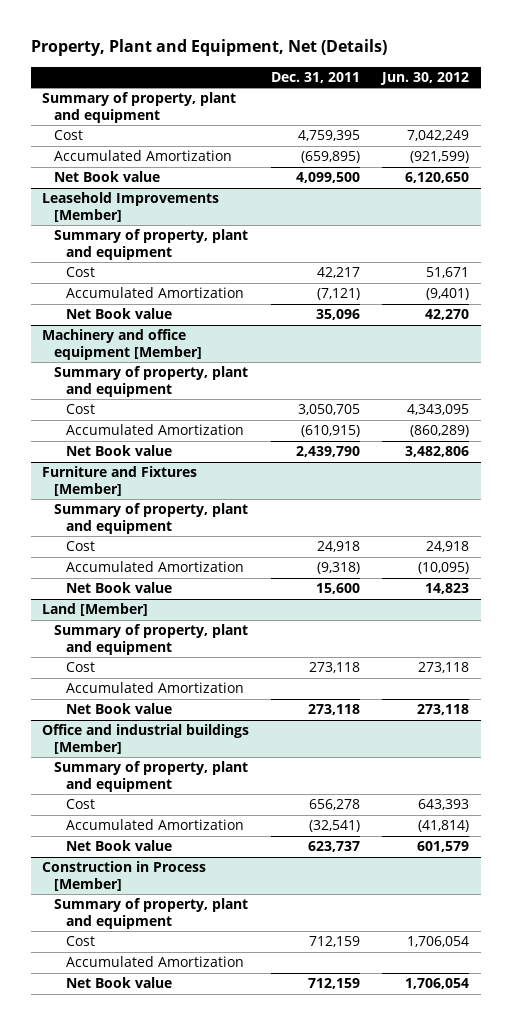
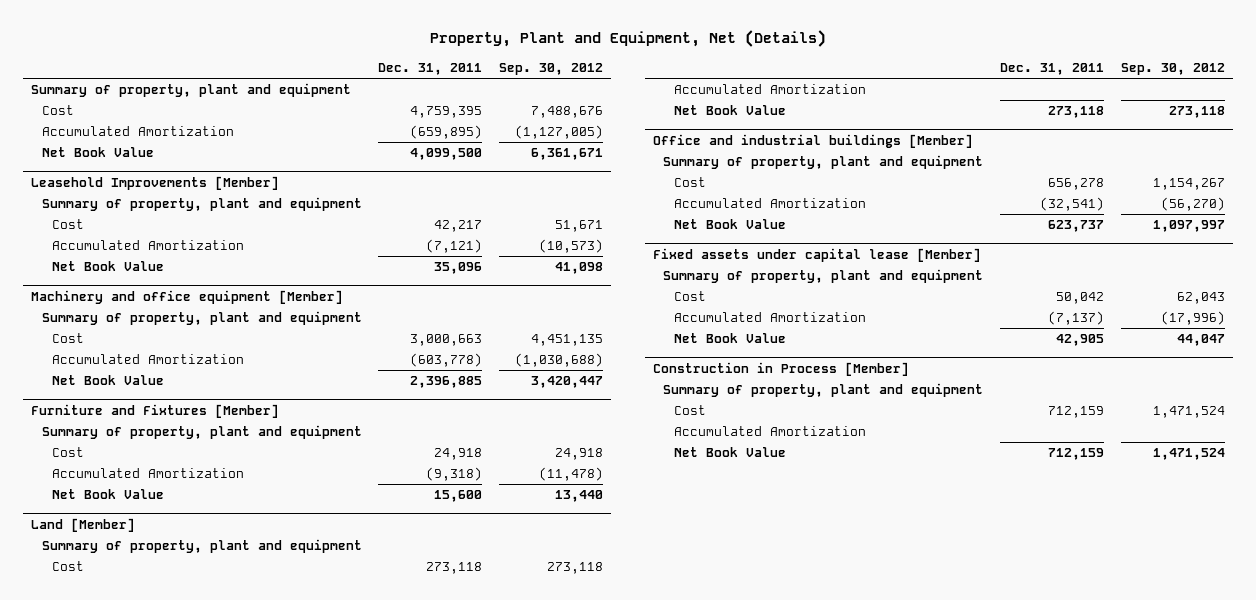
[380,71,470,85] Jun. 30, 2012 -> none
none -> [499,63,604,76] Sep. 30, 2012
[53,171,160,183] Net Book value -> [41,147,154,158] Net Book Value
[66,308,173,320] Net Book value -> [52,261,165,272] Net Book Value
[298,404,361,416] 3,050,705 -> [410,334,483,347] 3,000,663
[301,425,361,438] (610,915) -> [410,353,483,368] (603,778)
[66,445,173,457] Net Book value -> [52,375,165,386] Net Book Value
[296,446,361,458] 2,439,790 -> [410,376,483,389] 2,396,885
[66,582,173,594] Net Book value -> [52,489,165,500] Net Book Value
[66,703,173,715] Net Book value -> [673,105,786,116] Net Book Value
[66,840,173,852] Net Book value -> [673,219,786,230] Net Book Value
none -> [652,247,981,262] Fixed assets under capital lease [Member]
none -> [663,269,984,284] Summary of property, plant and equipment
none -> [673,291,706,302] Cost
none -> [673,312,866,323] Accumulated Amortization
none -> [673,333,786,344] Net Book Value
[66,977,173,989] Net Book value -> [673,447,786,458] Net Book Value

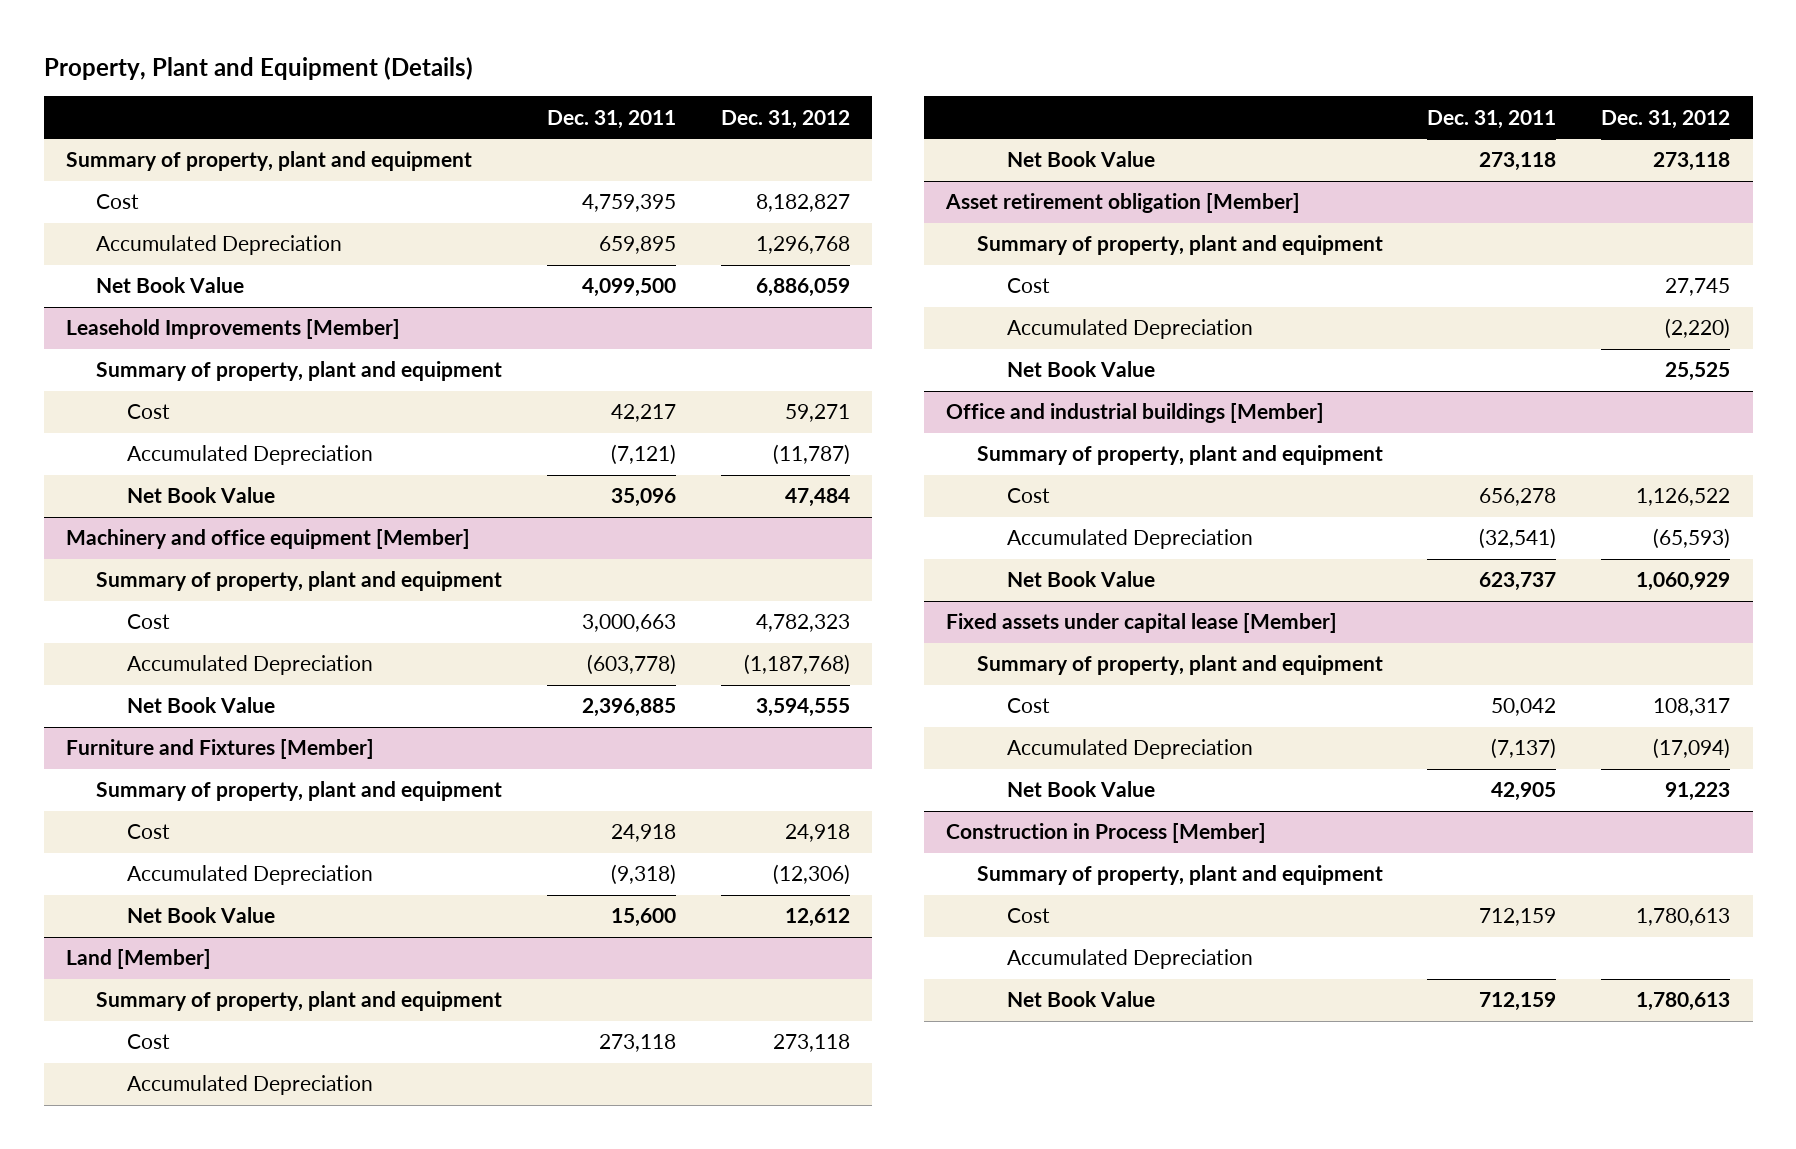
[430,30,827,48] Property, Plant and Equipment, Net (Details) -> [43,56,473,80] Property, Plant and Equipment (Details)
[499,63,604,76] Sep. 30, 2012 -> none
none -> [720,109,850,129] Dec. 31, 2012
[41,126,234,137] Accumulated Amortization -> [96,235,343,256] Accumulated Depreciation
[410,125,483,140] (659,895) -> [599,236,677,255] 659,895
[52,240,245,251] Accumulated Amortization -> [126,445,373,466] Accumulated Depreciation
[52,354,245,365] Accumulated Amortization -> [126,655,373,676] Accumulated Depreciation
[52,468,245,479] Accumulated Amortization -> [126,865,373,886] Accumulated Depreciation
[673,84,866,95] Accumulated Amortization -> [126,1075,373,1096] Accumulated Depreciation
none -> [945,193,1301,214] Asset retirement obligation [Member]
none -> [976,235,1383,256] Summary of property, plant and equipment
none -> [1007,278,1051,294] Cost
none -> [1007,319,1254,340] Accumulated Depreciation
none -> [1007,361,1156,378] Net Book Value
[673,198,866,209] Accumulated Amortization -> [1007,529,1254,550] Accumulated Depreciation
[673,312,866,323] Accumulated Amortization -> [1007,739,1254,760] Accumulated Depreciation
[673,426,866,437] Accumulated Amortization -> [1007,949,1254,970] Accumulated Depreciation

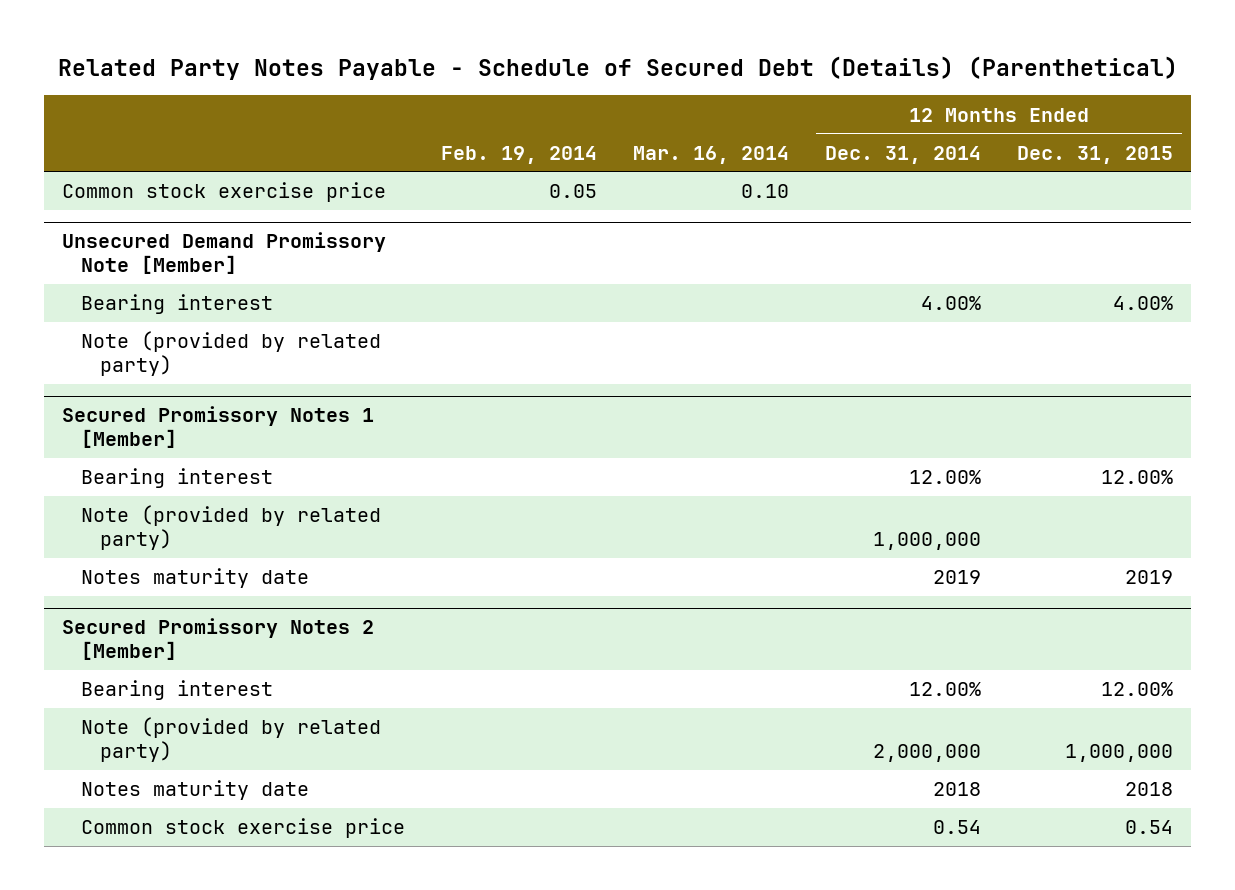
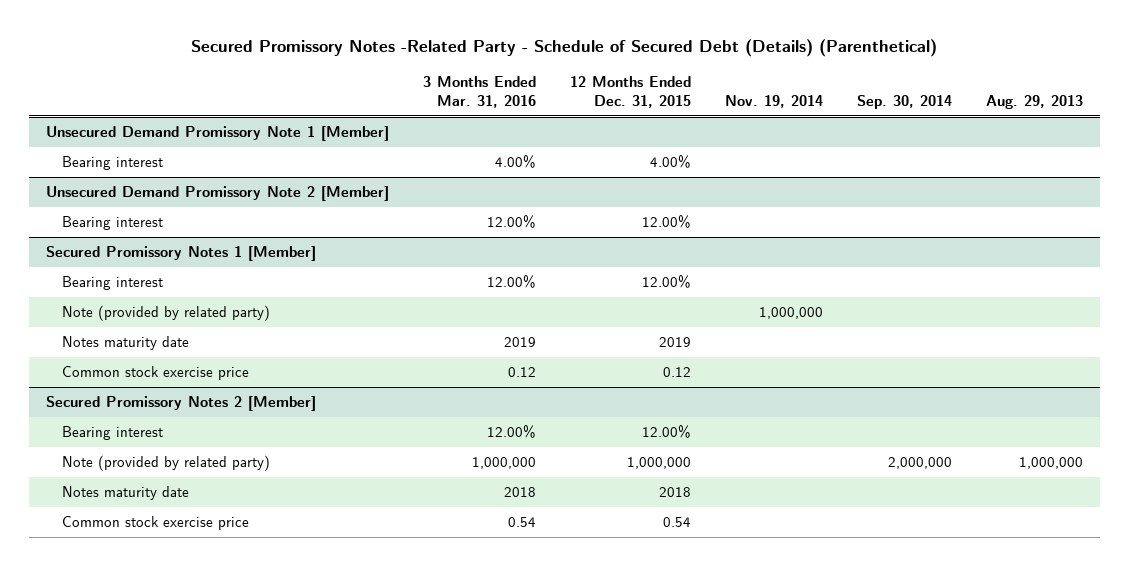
[57,55,1178,80] Related Party Notes Payable - Schedule of Secured Debt (Details) (Parenthetical) -> [191,38,938,57] Secured Promissory Notes -Related Party - Schedule of Secured Debt (Details) (Parenthetical)
[441,145,598,164] Feb. 19, 2014 -> none
[632,145,789,164] Mar. 16, 2014 -> none
[824,145,981,164] Dec. 31, 2014 -> none
none -> [422,75,536,108] 3 Months Ended Mar. 31, 2016
none -> [724,94,823,108] Nov. 19, 2014
none -> [857,94,953,109] Sep. 30, 2014
none -> [986,94,1084,109] Aug. 29, 2013
[62,182,387,203] Common stock exercise price -> none
[62,232,387,275] Unsecured Demand Promissory Note [Member] -> [45,126,389,142] Unsecured Demand Promissory Note 1 [Member]
[81,331,382,377] Note (provided by related party) -> none
none -> [45,186,389,202] Unsecured Demand Promissory Note 2 [Member]
none -> [62,216,164,231] Bearing interest
none -> [62,366,250,381] Common stock exercise price

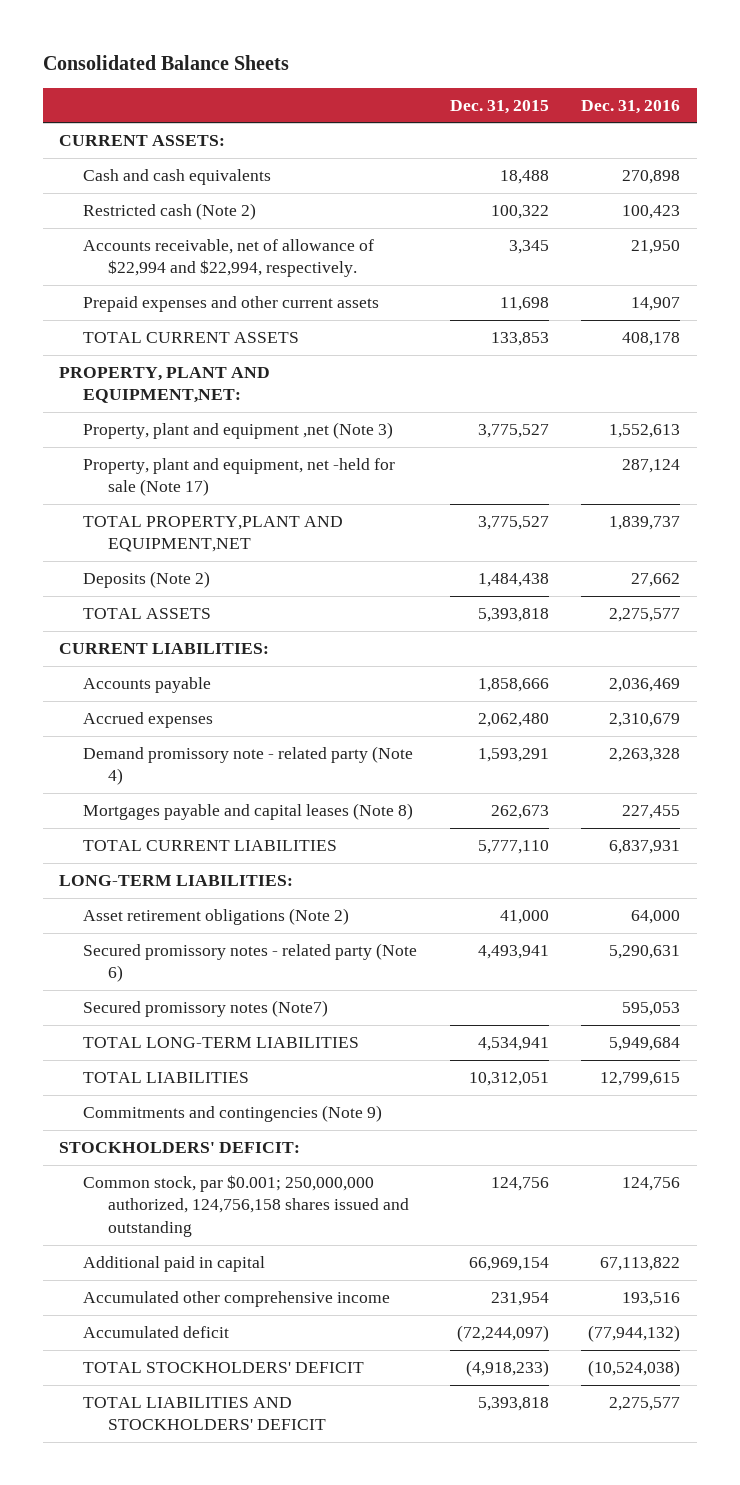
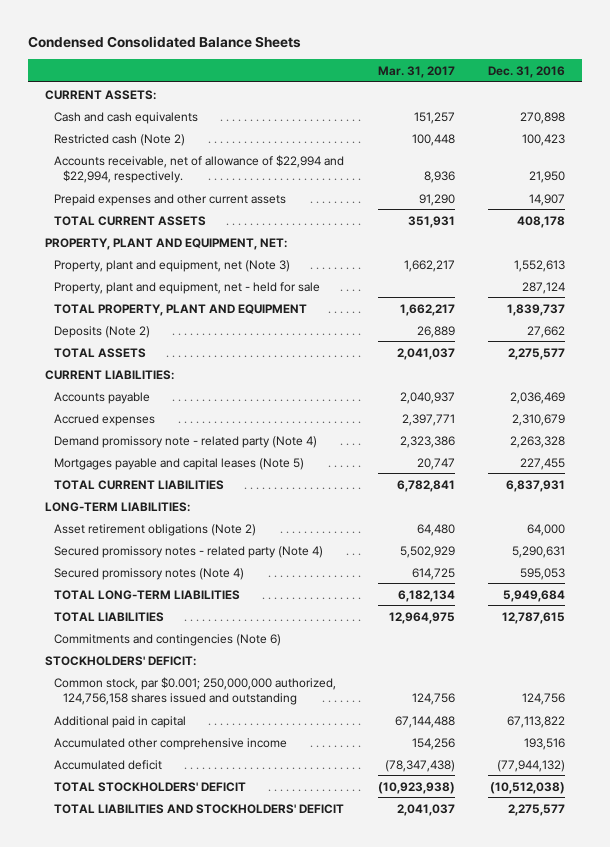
[43,55,290,71] Consolidated Balance Sheets -> [28,36,302,49] Condensed Consolidated Balance Sheets
[449,99,549,114] Dec. 31, 2015 -> none
none -> [377,65,455,78] Mar. 31, 2017
[59,367,271,404] PROPERTY, PLANT AND EQUIPMENT,NET: -> [45,237,288,250] PROPERTY, PLANT AND EQUIPMENT, NET:
[83,422,394,440] Property, plant and equipment ,net (Note 3) -> [54,259,291,272] Property, plant and equipment, net (Note 3)
[83,458,396,497] Property, plant and equipment, net -held for sale (Note 17) -> [54,281,321,294] Property, plant and equipment, net - held for sale
[83,516,344,553] TOTAL PROPERTY,PLANT AND EQUIPMENT,NET -> [54,303,308,316] TOTAL PROPERTY, PLANT AND EQUIPMENT
[83,803,414,821] Mortgages payable and capital leases (Note 8) -> [54,457,305,470] Mortgages payable and capital leases (Note 5)
[83,943,418,983] Secured promissory notes - related party (Note 6) -> [54,545,324,558] Secured promissory notes - related party (Note 4)
[83,1000,329,1018] Secured promissory notes (Note7) -> [54,567,245,580] Secured promissory notes (Note 4)
[600,1072,681,1087] 12,799,615 -> [502,611,566,624] 12,787,615
[83,1105,383,1123] Commitments and contingencies (Note 9) -> [54,633,282,646] Commitments and contingencies (Note 6)
[588,1360,681,1378] (10,524,038) -> [490,781,566,794] (10,512,038)

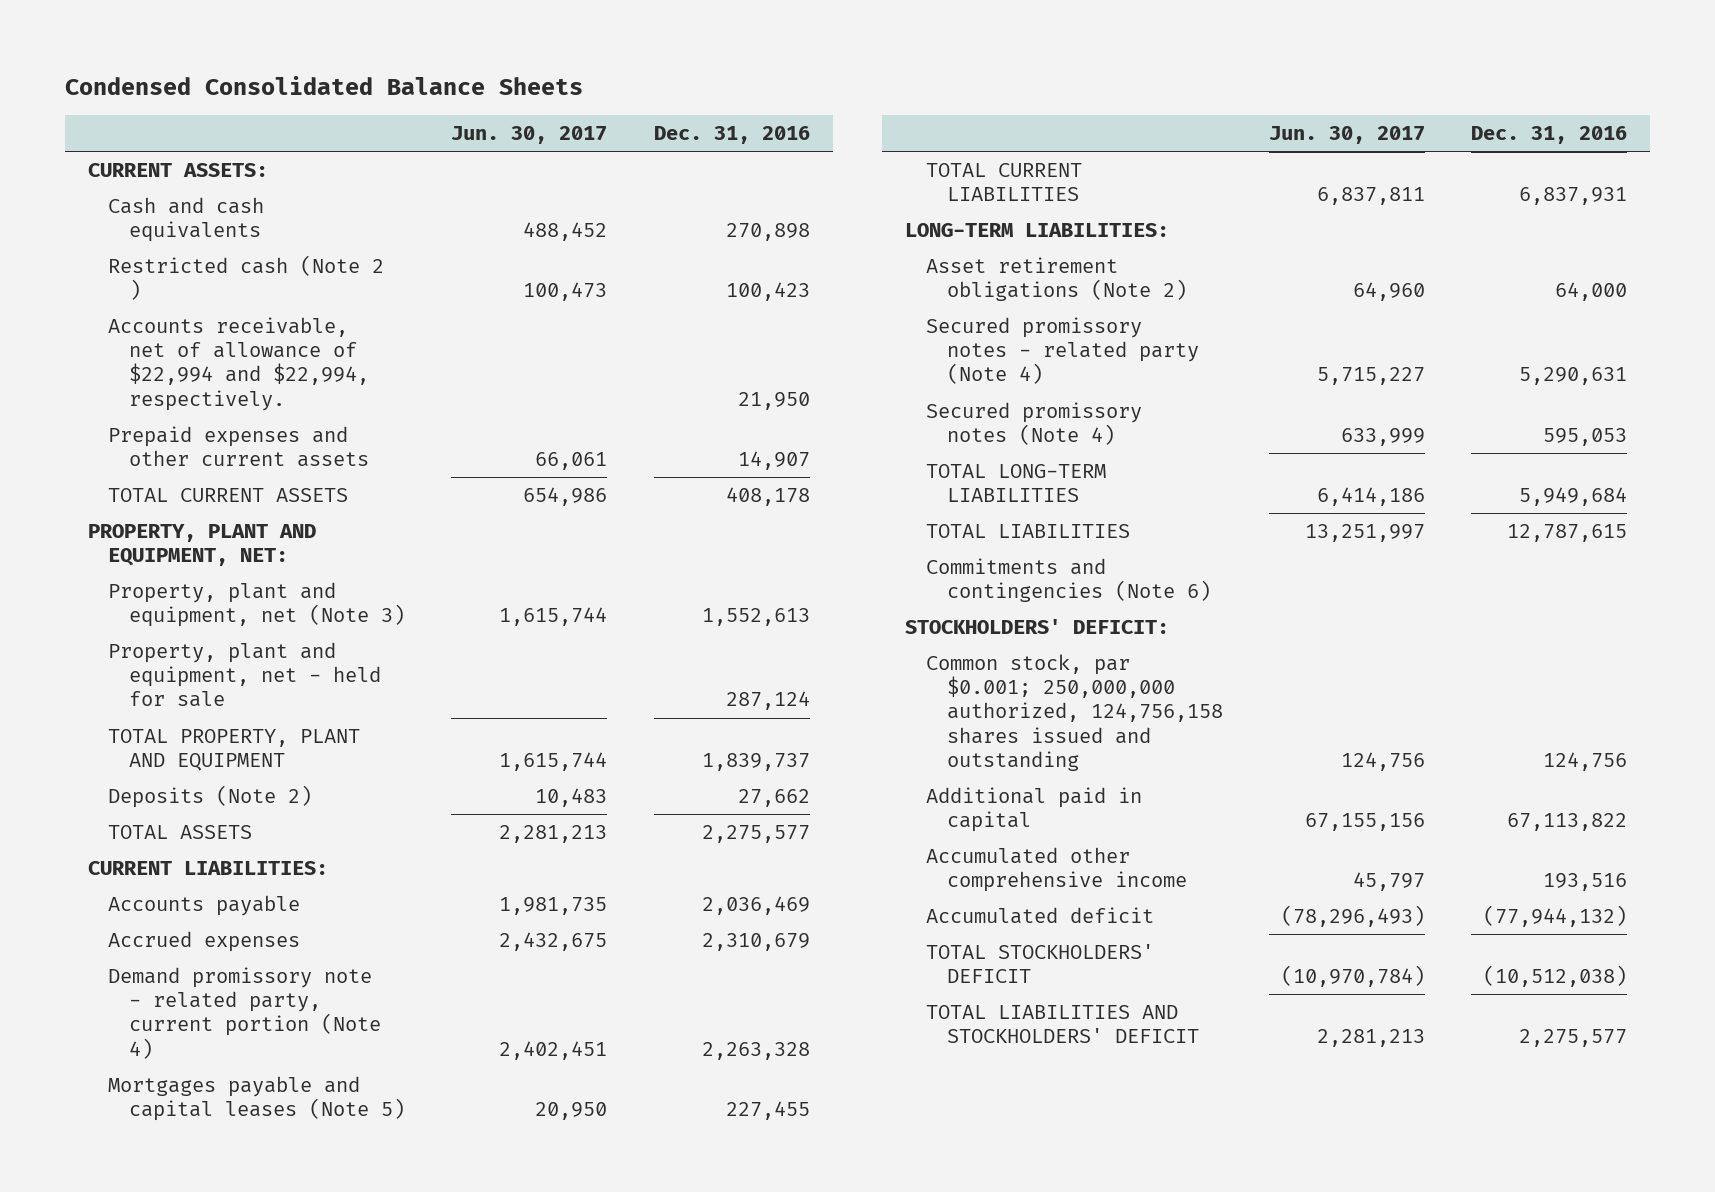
[377,65,455,78] Mar. 31, 2017 -> none
none -> [451,126,608,145] Jun. 30, 2017
[54,133,186,146] Restricted cash (Note 2) -> [108,255,385,301] Restricted cash (Note 2 )
[54,435,318,448] Demand promissory note - related party (Note 4) -> [108,967,382,1059] Demand promissory note - related party, current portion (Note 4)

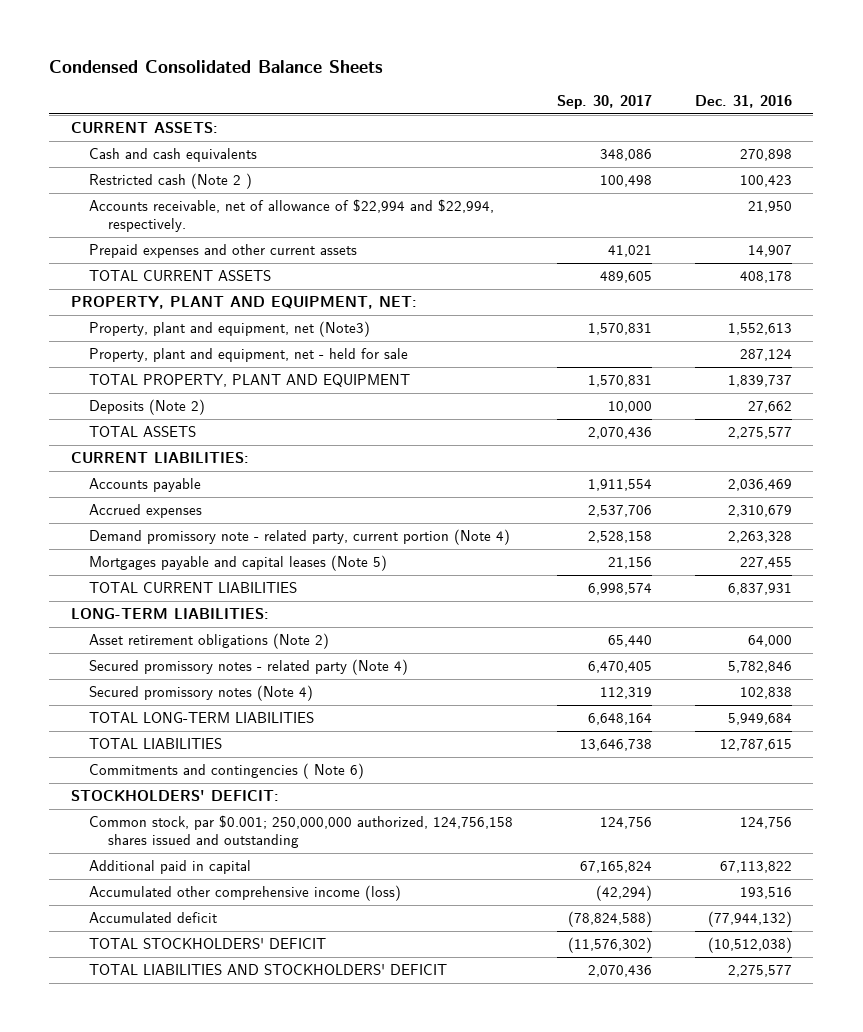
[451,126,608,145] Jun. 30, 2017 -> none
none -> [556,95,652,110] Sep. 30, 2017
[108,582,406,628] Property, plant and equipment, net (Note 3) -> [89,321,371,338] Property, plant and equipment, net (Note3)
[1519,367,1628,386] 5,290,631 -> [727,661,792,674] 5,782,846
[1543,428,1628,447] 595,053 -> [739,687,792,700] 102,838
[926,558,1211,603] Commitments and contingencies (Note 6) -> [89,763,365,780] Commitments and contingencies ( Note 6)
[926,847,1187,893] Accumulated other comprehensive income -> [89,885,402,902] Accumulated other comprehensive income (loss)

